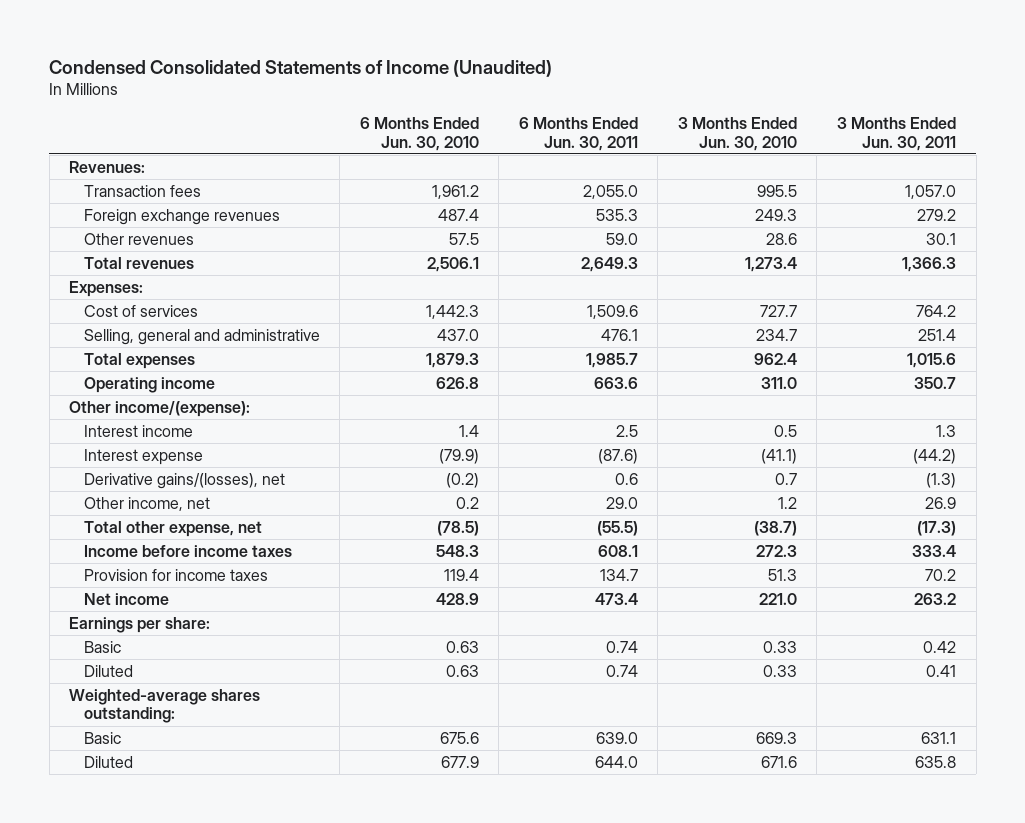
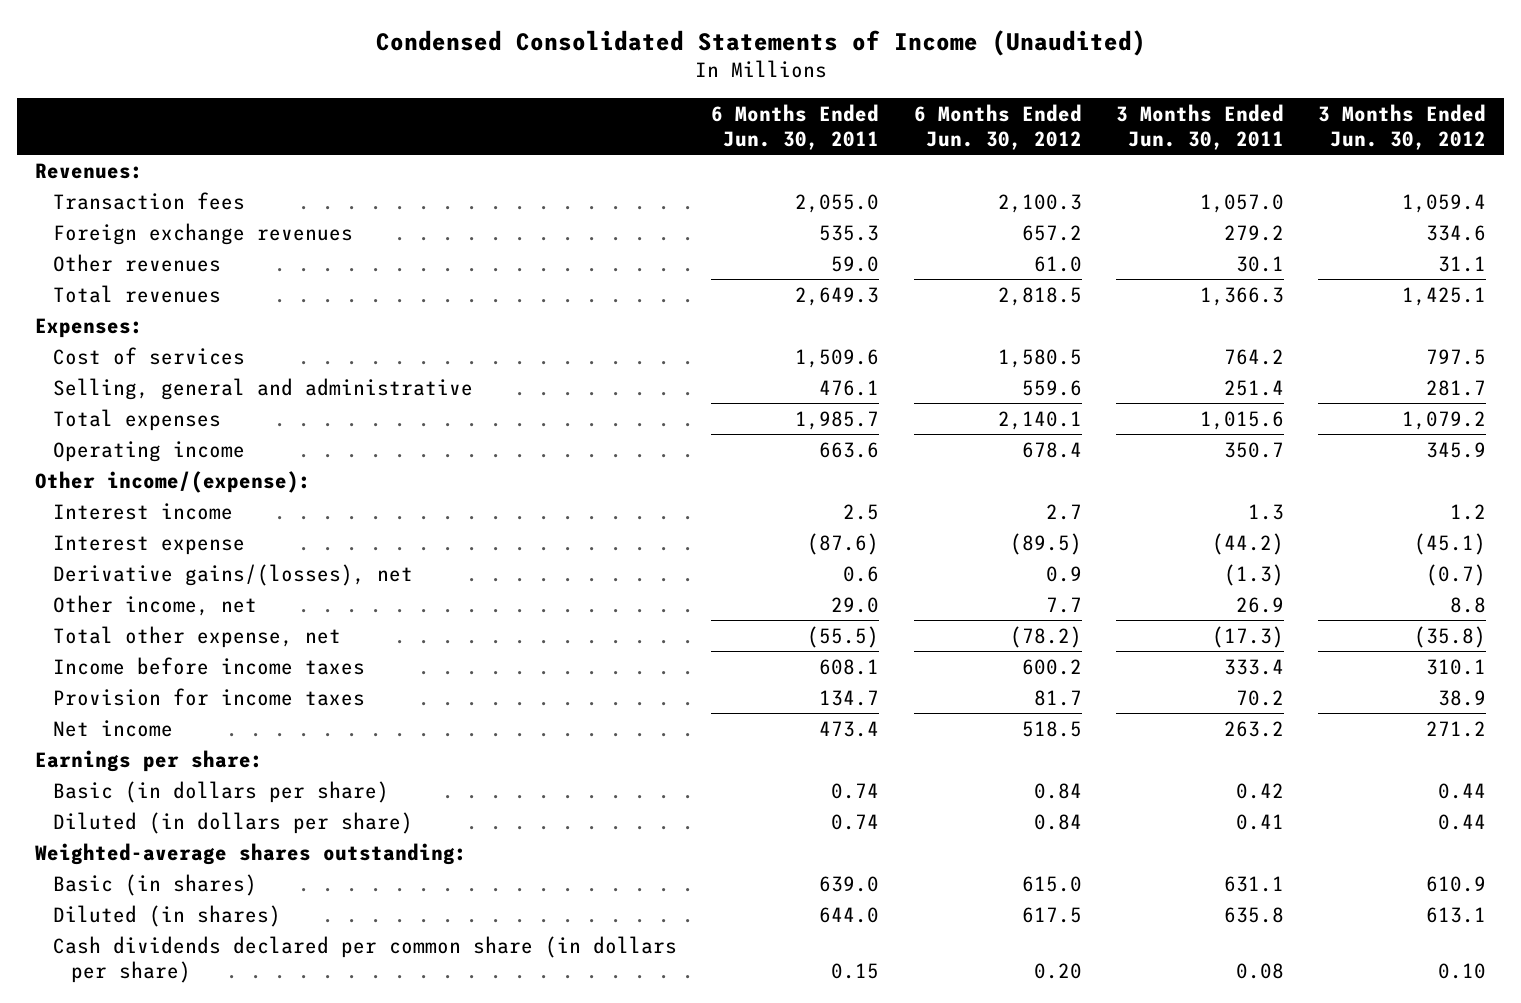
[359,117,479,151] 6 Months Ended Jun. 30, 2010 -> none
[677,117,797,151] 3 Months Ended Jun. 30, 2010 -> none
none -> [913,103,1082,151] 6 Months Ended Jun. 30, 2012
none -> [1318,103,1487,151] 3 Months Ended Jun. 30, 2012
[83,640,121,653] Basic -> [52,780,389,803] Basic (in dollars per share)
[83,664,133,677] Diluted -> [52,811,413,834] Diluted (in dollars per share)
[83,731,121,744] Basic -> [52,873,257,896] Basic (in shares)
[83,755,133,768] Diluted -> [52,904,281,927] Diluted (in shares)
none -> [52,935,677,984] Cash dividends declared per common share (in dollars per share)

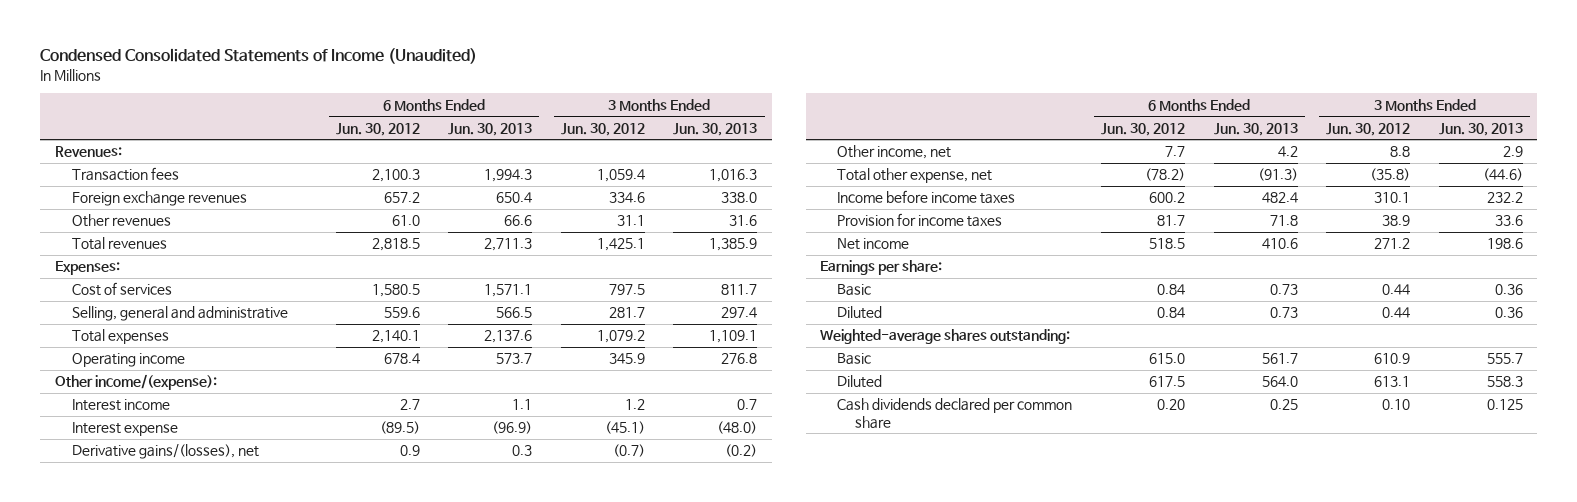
[711,103,880,151] 6 Months Ended Jun. 30, 2011 -> none
[1116,103,1285,151] 3 Months Ended Jun. 30, 2011 -> none
none -> [448,122,533,136] Jun. 30, 2013
none -> [673,122,758,136] Jun. 30, 2013
[52,780,389,803] Basic (in dollars per share) -> [837,284,872,297] Basic
[52,811,413,834] Diluted (in dollars per share) -> [837,306,883,320] Diluted
[52,873,257,896] Basic (in shares) -> [837,353,872,366] Basic
[52,904,281,927] Diluted (in shares) -> [837,375,883,389] Diluted
[52,935,677,984] Cash dividends declared per common share (in dollars per share) -> [837,398,1073,429] Cash dividends declared per common share

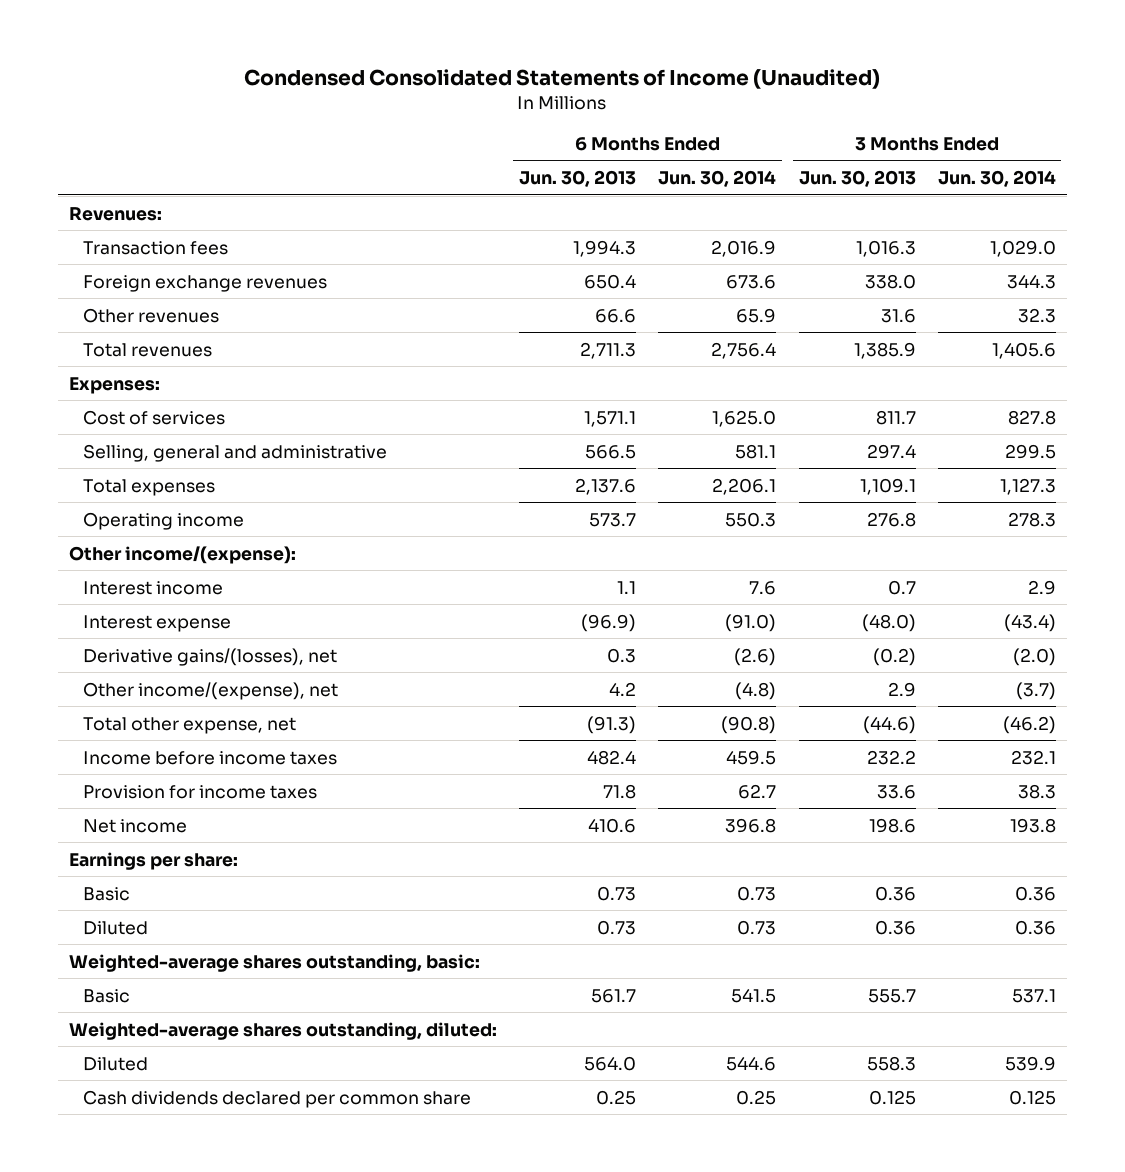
[335,122,420,136] Jun. 30, 2012 -> none
[560,122,645,136] Jun. 30, 2012 -> none
none -> [658,170,777,188] Jun. 30, 2014
none -> [937,170,1056,188] Jun. 30, 2014
[837,145,952,160] Other income, net -> [83,681,339,700] Other income/(expense), net
[819,329,1070,345] Weighted-average shares outstanding: -> [68,953,480,972] Weighted-average shares outstanding, basic:
none -> [68,1021,497,1040] Weighted-average shares outstanding, diluted:

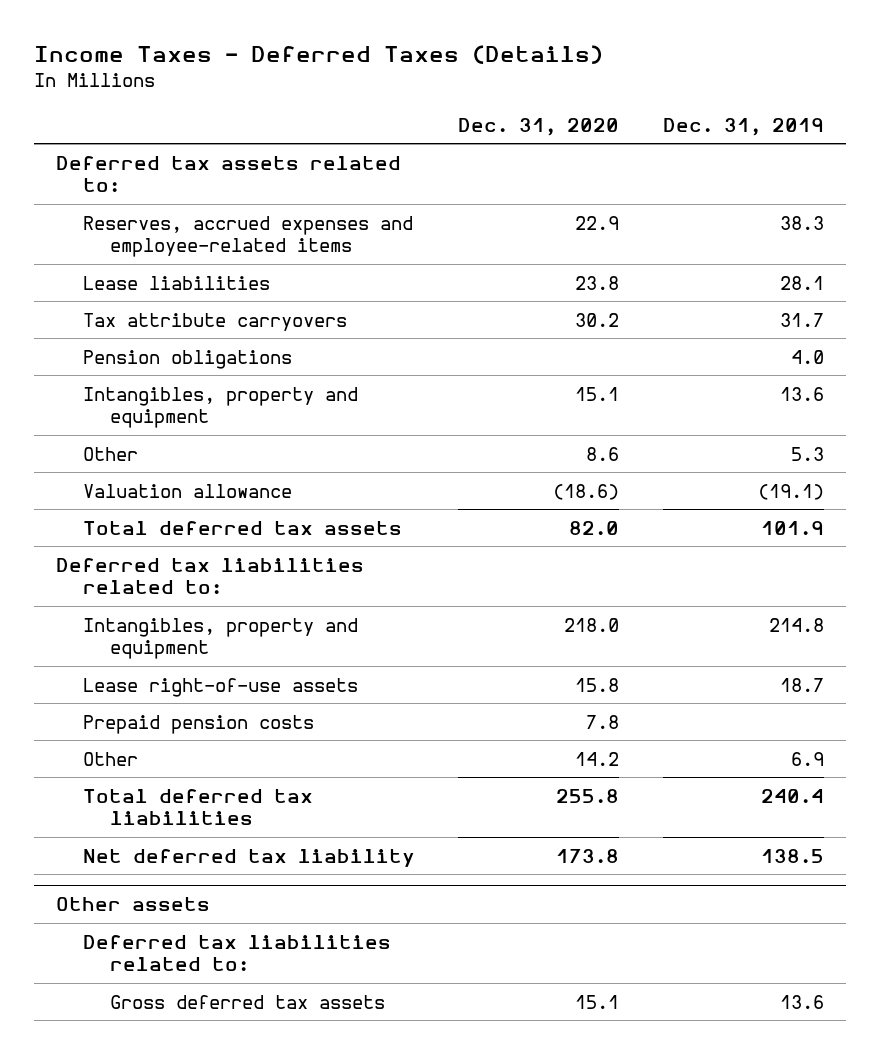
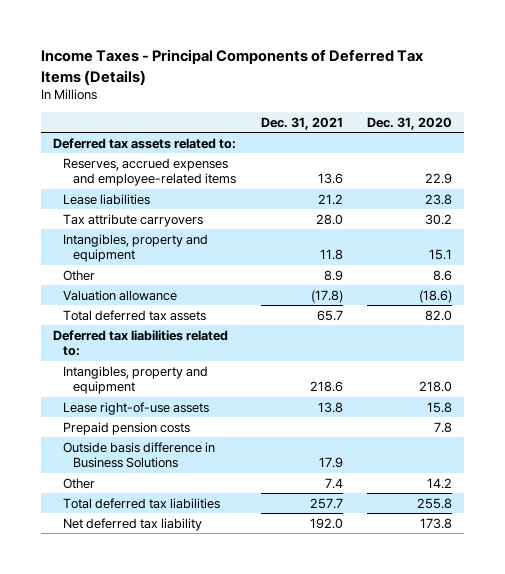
[33,45,603,65] Income Taxes - Deferred Taxes (Details) -> [41,49,424,85] Income Taxes - Principal Components of Deferred Tax Items (Details)
[663,117,825,136] Dec. 31, 2019 -> none
none -> [260,116,343,130] Dec. 31, 2021
[82,349,292,369] Pension obligations -> none
none -> [63,441,216,469] Outside basis difference in Business Solutions
[55,897,210,912] Other assets -> none
[82,934,391,972] Deferred tax liabilities related to: -> none
[110,994,386,1009] Gross deferred tax assets -> none

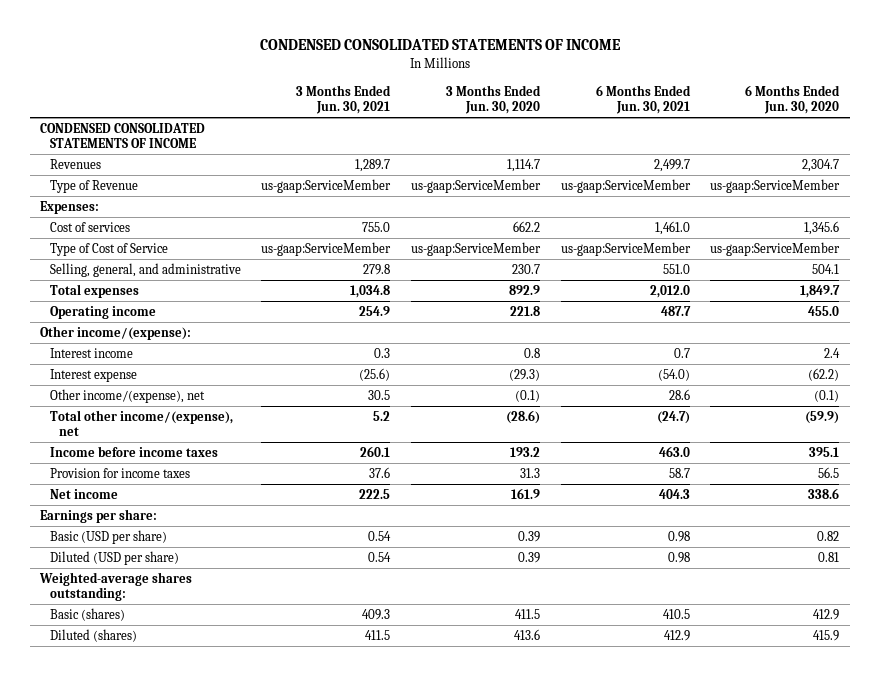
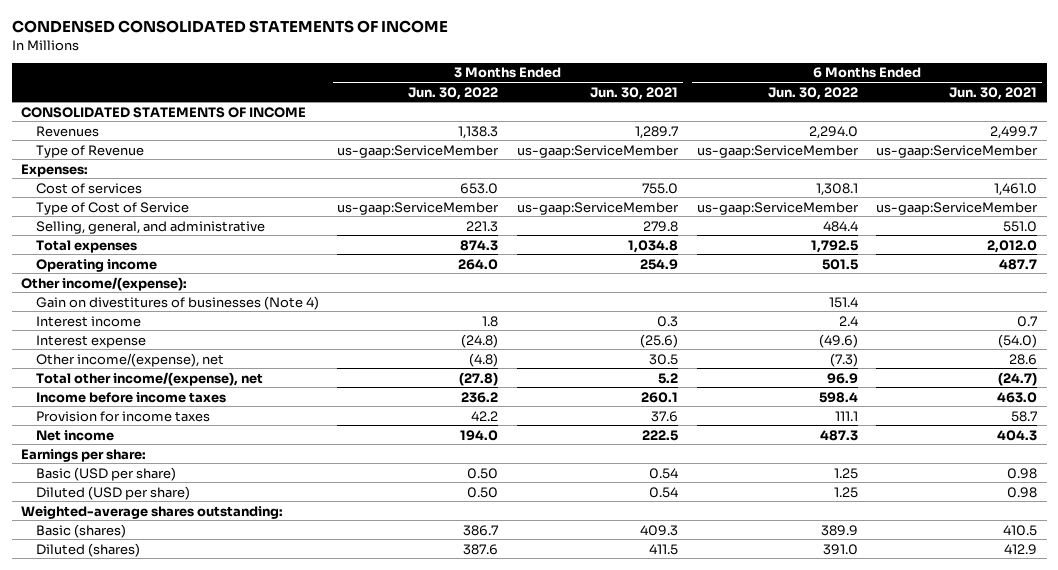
[445,84,541,115] 3 Months Ended Jun. 30, 2020 -> none
[745,84,841,115] 6 Months Ended Jun. 30, 2020 -> none
none -> [408,86,499,100] Jun. 30, 2022
none -> [767,86,858,100] Jun. 30, 2022
[40,122,206,149] CONDENSED CONSOLIDATED STATEMENTS OF INCOME -> [20,106,306,118] CONSOLIDATED STATEMENTS OF INCOME
none -> [35,295,319,310] Gain on divestitures of businesses (Note 4)

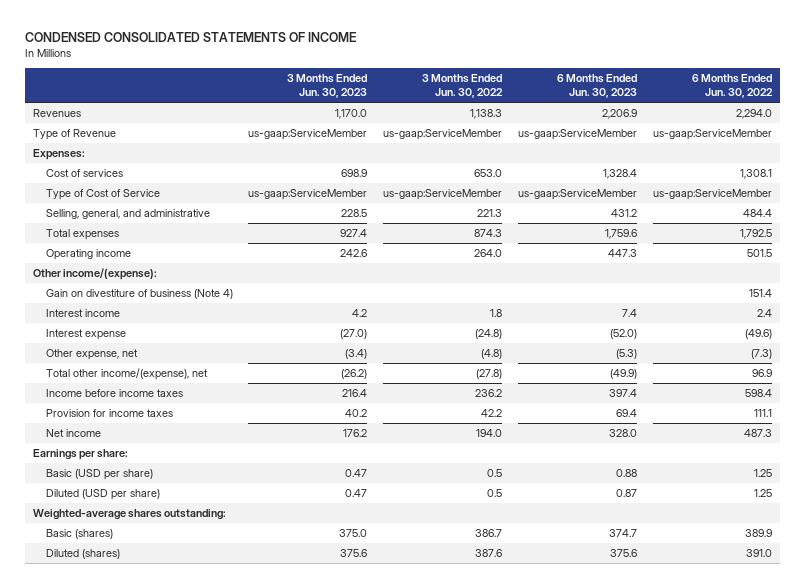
[590,86,679,100] Jun. 30, 2021 -> none
[949,86,1038,100] Jun. 30, 2021 -> none
none -> [287,74,368,99] 3 Months Ended Jun. 30, 2023
none -> [557,74,638,99] 6 Months Ended Jun. 30, 2023
[20,106,306,118] CONSOLIDATED STATEMENTS OF INCOME -> none
[35,295,319,310] Gain on divestitures of businesses (Note 4) -> [45,289,233,300] Gain on divestiture of business (Note 4)
[35,352,224,367] Other income/(expense), net -> [45,349,138,361] Other expense, net
[467,467,499,479] 0.50 -> [487,469,503,478] 0.5
[467,486,499,498] 0.50 -> [487,489,503,498] 0.5

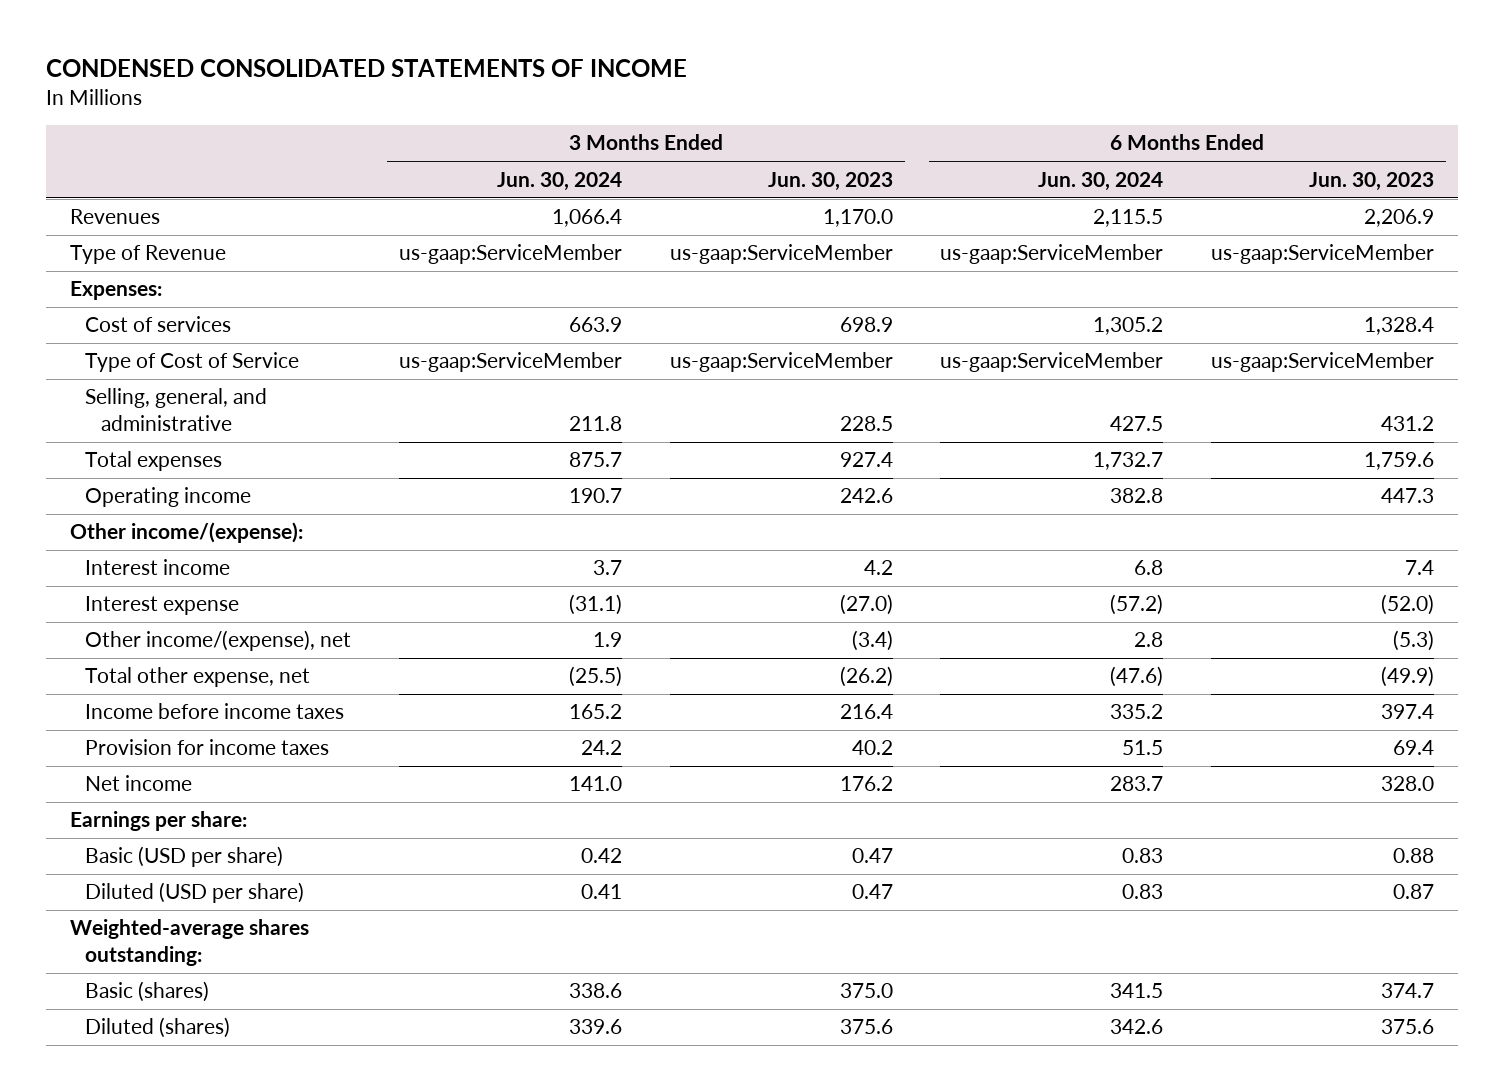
[422,74,504,99] 3 Months Ended Jun. 30, 2022 -> none
[691,74,773,99] 6 Months Ended Jun. 30, 2022 -> none
none -> [496,171,622,191] Jun. 30, 2024
none -> [1038,171,1164,191] Jun. 30, 2024
[45,289,233,300] Gain on divestiture of business (Note 4) -> none
[45,349,138,361] Other expense, net -> [85,630,352,652] Other income/(expense), net
[45,368,208,381] Total other income/(expense), net -> [85,667,311,688] Total other expense, net

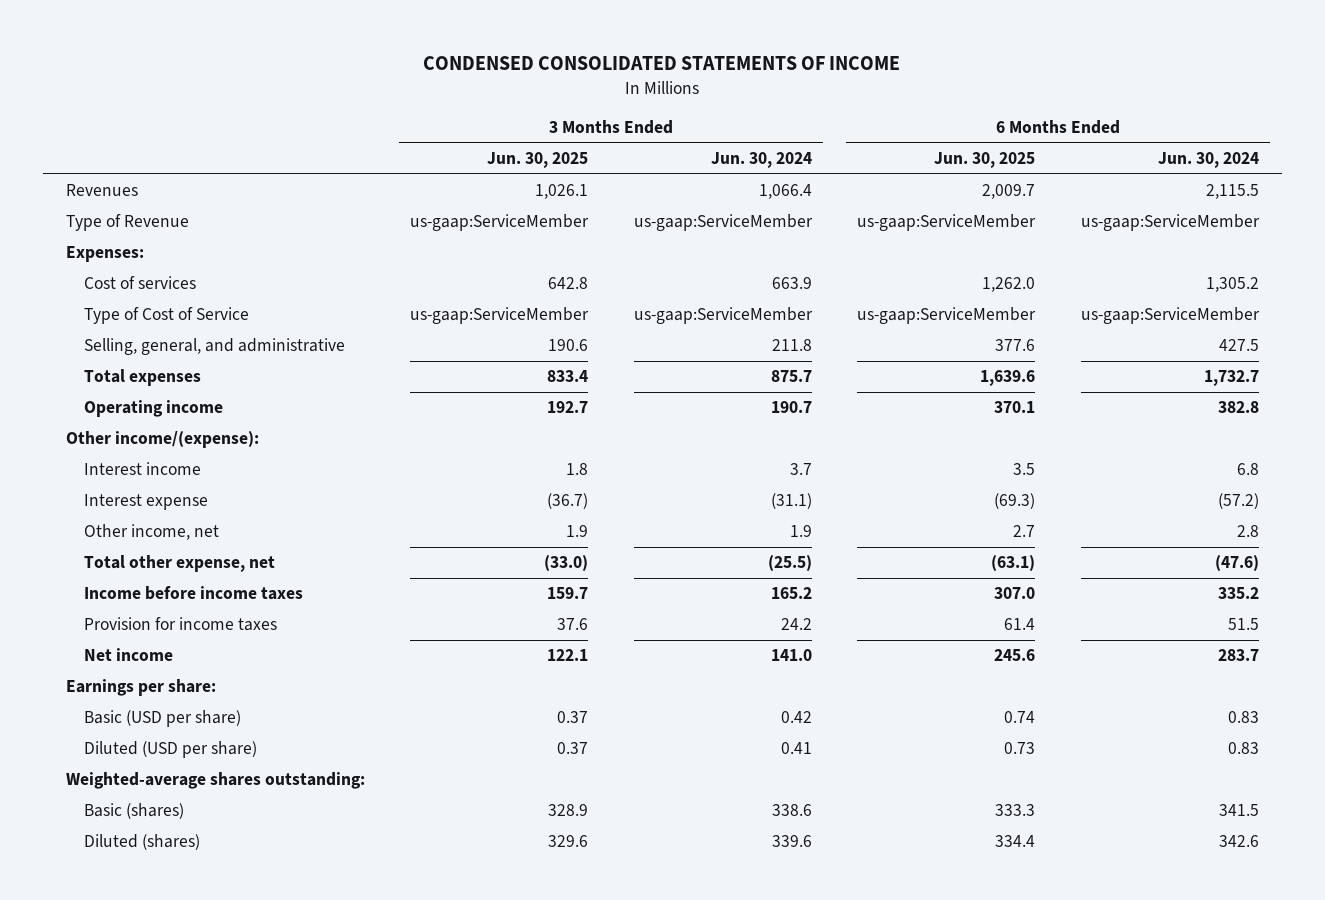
[767,171,893,191] Jun. 30, 2023 -> none
[1309,171,1435,191] Jun. 30, 2023 -> none
none -> [487,152,589,169] Jun. 30, 2025
none -> [934,152,1036,169] Jun. 30, 2025
[85,630,352,652] Other income/(expense), net -> [83,524,219,541] Other income, net

